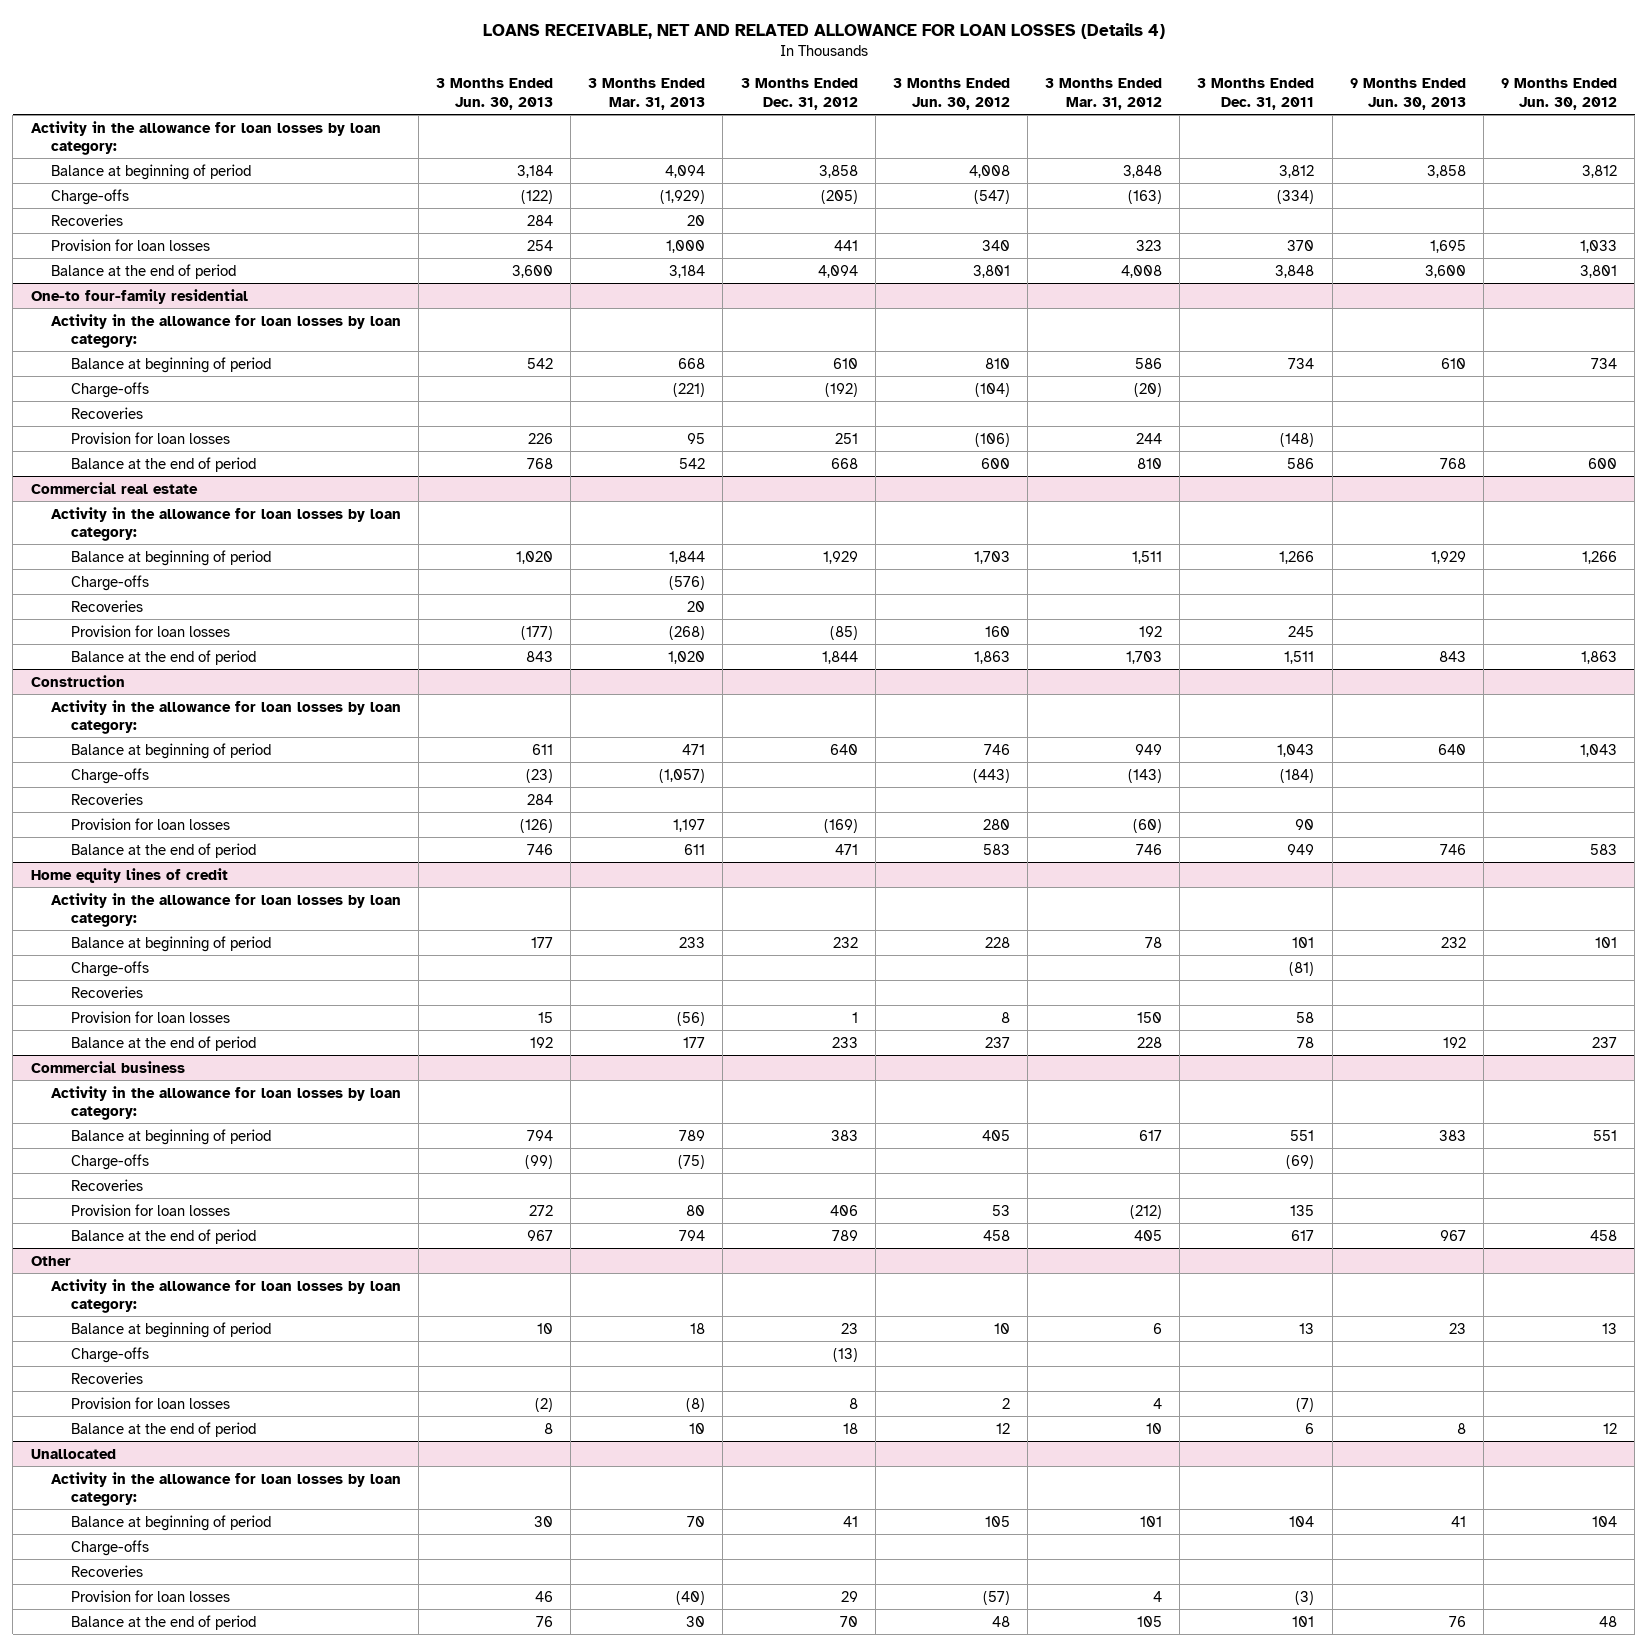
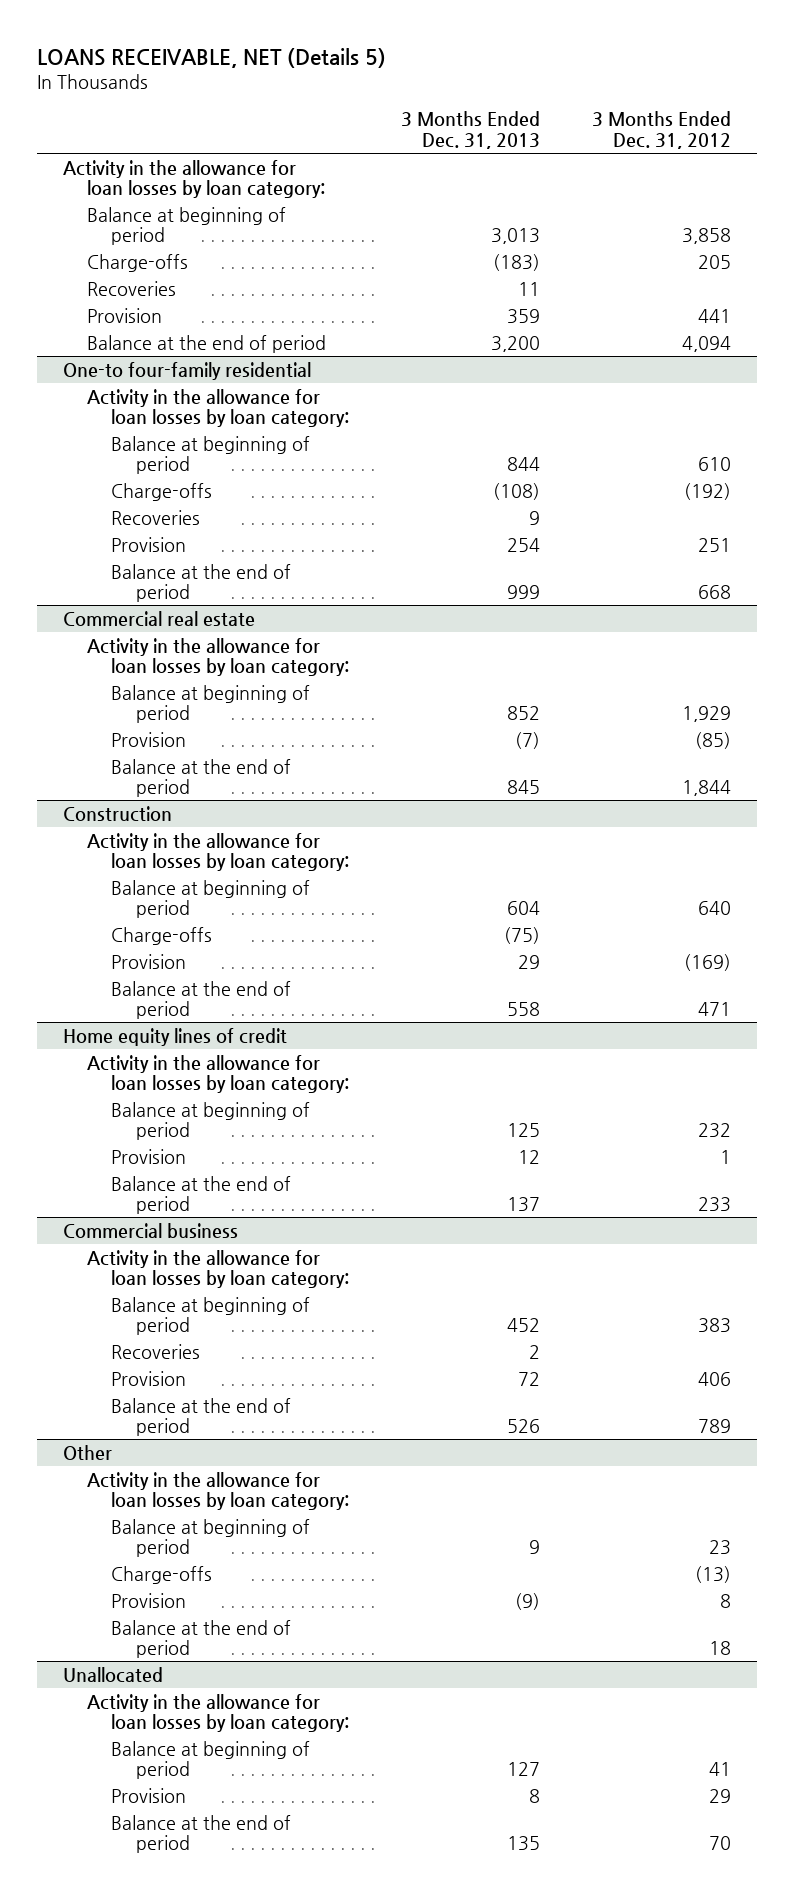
[482,22,1165,39] LOANS RECEIVABLE, NET AND RELATED ALLOWANCE FOR LOAN LOSSES (Details 4) -> [36,48,386,69] LOANS RECEIVABLE, NET (Details 5)
[435,78,553,110] 3 Months Ended Jun. 30, 2013 -> none
[588,78,706,110] 3 Months Ended Mar. 31, 2013 -> none
[892,78,1010,110] 3 Months Ended Jun. 30, 2012 -> none
[1045,78,1163,110] 3 Months Ended Mar. 31, 2012 -> none
[1197,78,1315,110] 3 Months Ended Dec. 31, 2011 -> none
[1349,78,1466,110] 9 Months Ended Jun. 30, 2013 -> none
[1501,78,1618,110] 9 Months Ended Jun. 30, 2012 -> none
none -> [401,111,541,149] 3 Months Ended Dec. 31, 2013
[820,189,858,204] (205) -> [698,254,732,269] 205
[50,238,210,251] Provision for loan losses -> [86,307,162,323] Provision
[70,431,230,444] Provision for loan losses -> [111,536,187,552] Provision
[70,574,149,591] Charge-offs -> none
[70,599,143,612] Recoveries -> none
[70,624,230,637] Provision for loan losses -> [111,731,187,747] Provision
[70,792,143,805] Recoveries -> none
[70,817,230,830] Provision for loan losses -> [111,953,187,969] Provision
[70,960,149,977] Charge-offs -> none
[70,985,143,998] Recoveries -> none
[70,1010,230,1023] Provision for loan losses -> [111,1148,187,1164] Provision
[70,1153,149,1170] Charge-offs -> none
[70,1203,230,1216] Provision for loan losses -> [111,1370,187,1386] Provision
[70,1371,143,1384] Recoveries -> none
[70,1396,230,1409] Provision for loan losses -> [111,1592,187,1608] Provision
[70,1539,149,1556] Charge-offs -> none
[70,1564,143,1577] Recoveries -> none
[70,1589,230,1602] Provision for loan losses -> [111,1787,187,1803] Provision

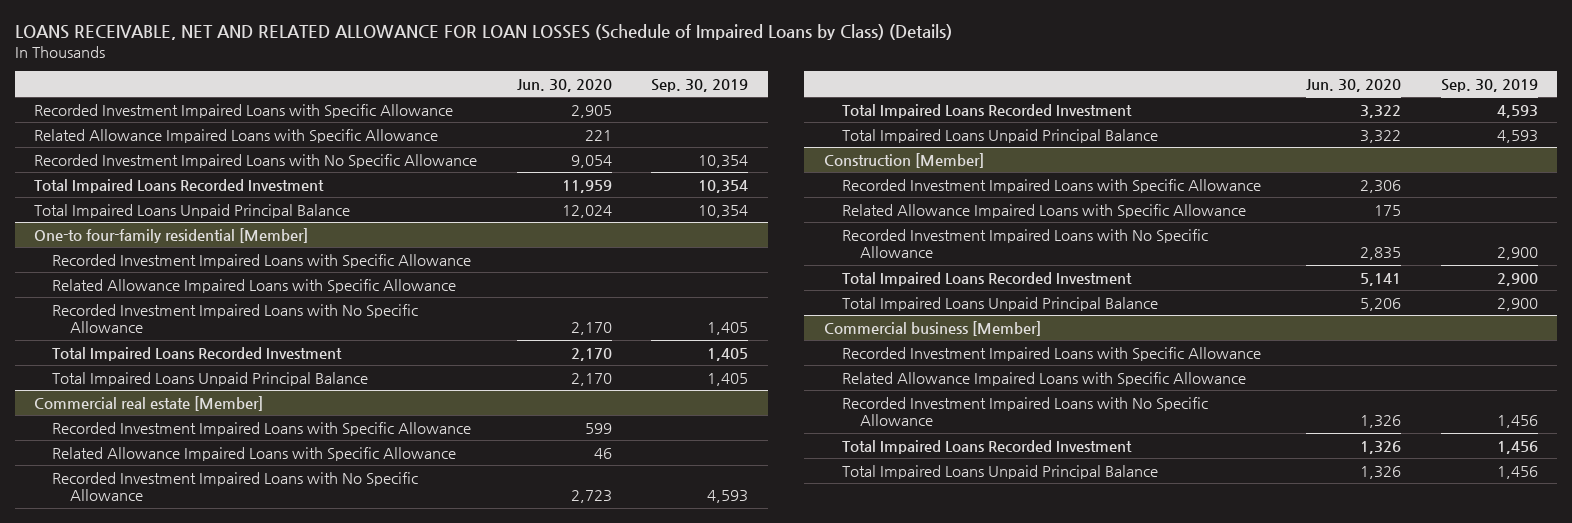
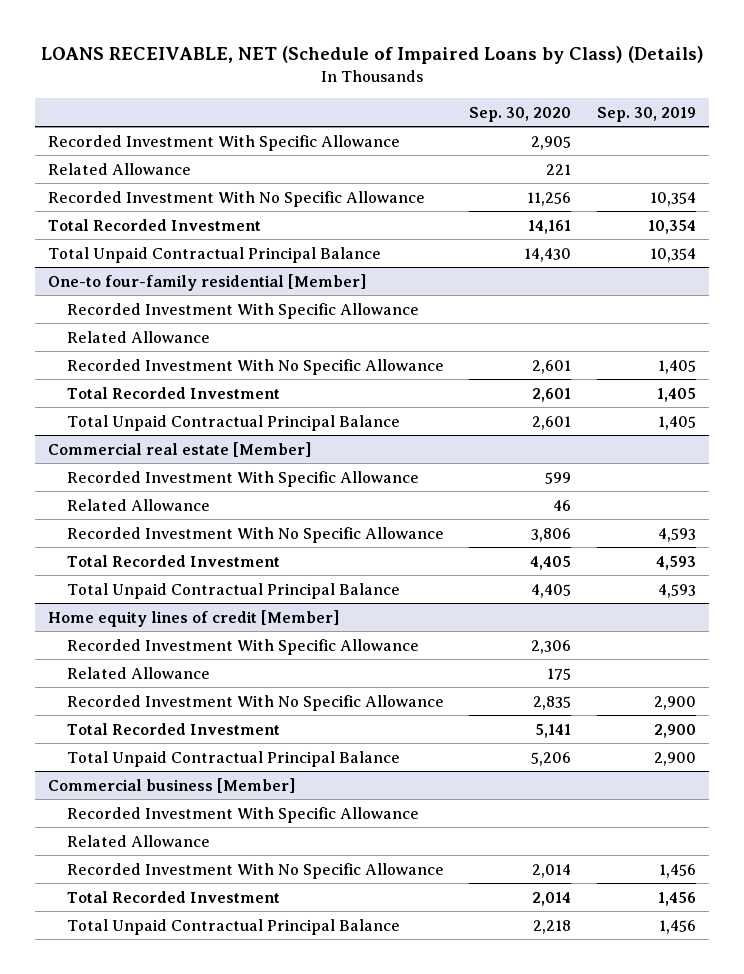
[14,24,952,41] LOANS RECEIVABLE, NET AND RELATED ALLOWANCE FOR LOAN LOSSES (Schedule of Impaired Loans by Class) (Details) -> [41,46,705,65] LOANS RECEIVABLE, NET (Schedule of Impaired Loans by Class) (Details)
[516,79,612,93] Jun. 30, 2020 -> none
none -> [469,106,572,122] Sep. 30, 2020
[34,103,454,118] Recorded Investment Impaired Loans with Specific Allowance -> [48,134,401,151] Recorded Investment With Specific Allowance
[34,128,439,143] Related Allowance Impaired Loans with Specific Allowance -> [48,162,192,175] Related Allowance
[34,153,478,168] Recorded Investment Impaired Loans with No Specific Allowance -> [48,190,426,207] Recorded Investment With No Specific Allowance
[34,178,325,193] Total Impaired Loans Recorded Investment -> [48,218,262,231] Total Recorded Investment
[34,203,351,218] Total Impaired Loans Unpaid Principal Balance -> [48,246,382,263] Total Unpaid Contractual Principal Balance
[52,253,472,268] Recorded Investment Impaired Loans with Specific Allowance -> [66,302,419,319] Recorded Investment With Specific Allowance
[52,278,457,293] Related Allowance Impaired Loans with Specific Allowance -> [66,330,210,343] Related Allowance
[52,303,419,334] Recorded Investment Impaired Loans with No Specific Allowance -> [66,358,444,375] Recorded Investment With No Specific Allowance
[52,346,343,361] Total Impaired Loans Recorded Investment -> [66,386,280,399] Total Recorded Investment
[52,371,369,386] Total Impaired Loans Unpaid Principal Balance -> [66,414,400,431] Total Unpaid Contractual Principal Balance
[823,152,984,168] Construction [Member] -> none
[52,421,472,436] Recorded Investment Impaired Loans with Specific Allowance -> [66,470,419,487] Recorded Investment With Specific Allowance
[52,446,457,461] Related Allowance Impaired Loans with Specific Allowance -> [66,498,210,511] Related Allowance
[52,471,419,502] Recorded Investment Impaired Loans with No Specific Allowance -> [66,526,444,543] Recorded Investment With No Specific Allowance
[841,103,1132,118] Total Impaired Loans Recorded Investment -> [66,554,280,567] Total Recorded Investment
[841,128,1158,143] Total Impaired Loans Unpaid Principal Balance -> [66,582,400,599] Total Unpaid Contractual Principal Balance
none -> [48,609,340,627] Home equity lines of credit [Member]
[841,178,1261,193] Recorded Investment Impaired Loans with Specific Allowance -> [66,638,419,655] Recorded Investment With Specific Allowance
[841,203,1246,218] Related Allowance Impaired Loans with Specific Allowance -> [66,666,210,679] Related Allowance
[841,228,1208,259] Recorded Investment Impaired Loans with No Specific Allowance -> [66,694,444,711] Recorded Investment With No Specific Allowance
[841,271,1132,286] Total Impaired Loans Recorded Investment -> [66,722,280,735] Total Recorded Investment
[841,296,1158,311] Total Impaired Loans Unpaid Principal Balance -> [66,750,400,767] Total Unpaid Contractual Principal Balance
[841,346,1261,361] Recorded Investment Impaired Loans with Specific Allowance -> [66,806,419,823] Recorded Investment With Specific Allowance
[841,371,1246,386] Related Allowance Impaired Loans with Specific Allowance -> [66,834,210,847] Related Allowance
[841,396,1208,427] Recorded Investment Impaired Loans with No Specific Allowance -> [66,862,444,879] Recorded Investment With No Specific Allowance
[841,439,1132,454] Total Impaired Loans Recorded Investment -> [66,890,280,903] Total Recorded Investment
[841,464,1158,479] Total Impaired Loans Unpaid Principal Balance -> [66,918,400,935] Total Unpaid Contractual Principal Balance

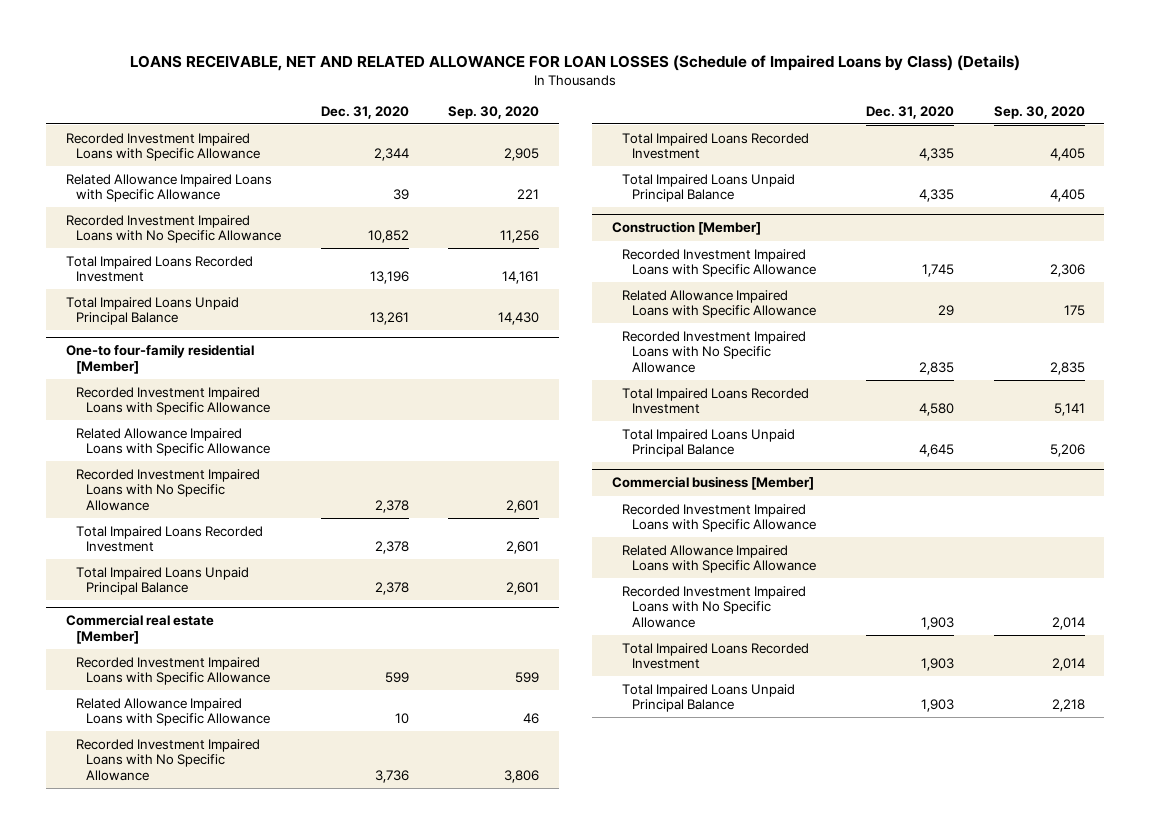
[41,46,705,65] LOANS RECEIVABLE, NET (Schedule of Impaired Loans by Class) (Details) -> [130,54,1021,71] LOANS RECEIVABLE, NET AND RELATED ALLOWANCE FOR LOAN LOSSES (Schedule of Impaired Loans by Class) (Details)
[597,106,697,122] Sep. 30, 2019 -> none
none -> [320,105,409,119] Dec. 31, 2020
[48,134,401,151] Recorded Investment With Specific Allowance -> [66,132,261,162] Recorded Investment Impaired Loans with Specific Allowance
[48,162,192,175] Related Allowance -> [66,173,273,203] Related Allowance Impaired Loans with Specific Allowance
[48,190,426,207] Recorded Investment With No Specific Allowance -> [66,214,282,244] Recorded Investment Impaired Loans with No Specific Allowance
[48,218,262,231] Total Recorded Investment -> [66,255,254,283] Total Impaired Loans Recorded Investment
[48,246,382,263] Total Unpaid Contractual Principal Balance -> [66,296,240,326] Total Impaired Loans Unpaid Principal Balance
[66,302,419,319] Recorded Investment With Specific Allowance -> [76,386,271,416] Recorded Investment Impaired Loans with Specific Allowance
[66,330,210,343] Related Allowance -> [76,427,271,457] Related Allowance Impaired Loans with Specific Allowance
[66,358,444,375] Recorded Investment With No Specific Allowance -> [76,468,261,511] Recorded Investment Impaired Loans with No Specific Allowance
[66,386,280,399] Total Recorded Investment -> [76,525,264,553] Total Impaired Loans Recorded Investment
[66,414,400,431] Total Unpaid Contractual Principal Balance -> [76,566,250,596] Total Impaired Loans Unpaid Principal Balance
[48,609,340,627] Home equity lines of credit [Member] -> none
[66,470,419,487] Recorded Investment With Specific Allowance -> [76,656,271,686] Recorded Investment Impaired Loans with Specific Allowance
[66,498,210,511] Related Allowance -> [76,697,271,727] Related Allowance Impaired Loans with Specific Allowance
[66,526,444,543] Recorded Investment With No Specific Allowance -> [76,738,261,781] Recorded Investment Impaired Loans with No Specific Allowance
[66,554,280,567] Total Recorded Investment -> [621,132,809,160] Total Impaired Loans Recorded Investment
[66,582,400,599] Total Unpaid Contractual Principal Balance -> [621,173,795,203] Total Impaired Loans Unpaid Principal Balance
none -> [611,221,761,236] Construction [Member]
[66,638,419,655] Recorded Investment With Specific Allowance -> [621,248,816,278] Recorded Investment Impaired Loans with Specific Allowance
[66,666,210,679] Related Allowance -> [621,289,816,319] Related Allowance Impaired Loans with Specific Allowance
[66,694,444,711] Recorded Investment With No Specific Allowance -> [621,330,806,373] Recorded Investment Impaired Loans with No Specific Allowance
[66,722,280,735] Total Recorded Investment -> [621,387,809,415] Total Impaired Loans Recorded Investment
[66,750,400,767] Total Unpaid Contractual Principal Balance -> [621,428,795,458] Total Impaired Loans Unpaid Principal Balance
[66,806,419,823] Recorded Investment With Specific Allowance -> [621,503,816,533] Recorded Investment Impaired Loans with Specific Allowance
[66,834,210,847] Related Allowance -> [621,544,816,574] Related Allowance Impaired Loans with Specific Allowance
[66,862,444,879] Recorded Investment With No Specific Allowance -> [621,585,806,628] Recorded Investment Impaired Loans with No Specific Allowance
[66,890,280,903] Total Recorded Investment -> [621,642,809,670] Total Impaired Loans Recorded Investment
[66,918,400,935] Total Unpaid Contractual Principal Balance -> [621,683,795,713] Total Impaired Loans Unpaid Principal Balance

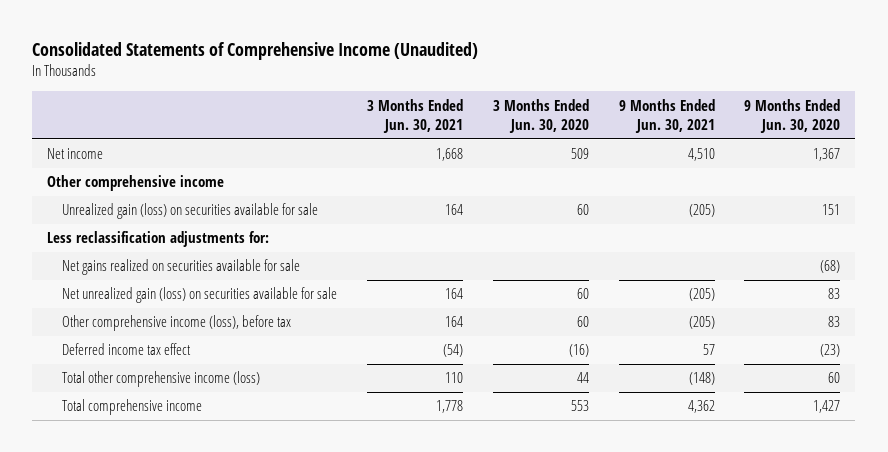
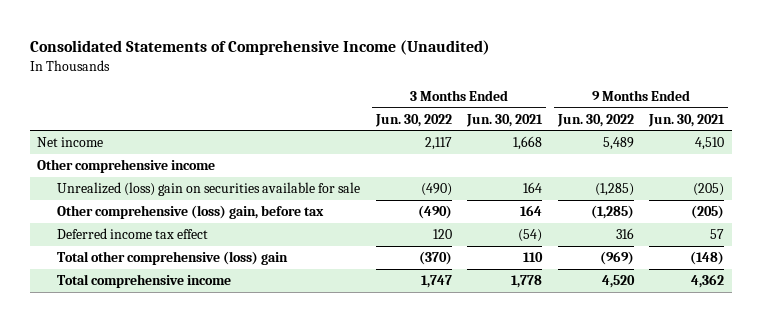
[492,98,589,133] 3 Months Ended Jun. 30, 2020 -> none
[744,98,841,133] 9 Months Ended Jun. 30, 2020 -> none
none -> [374,113,452,127] Jun. 30, 2022
none -> [556,113,634,127] Jun. 30, 2022
[47,231,270,248] Less reclassification adjustments for: -> none
[62,259,301,276] Net gains realized on securities available for sale -> none
[62,287,338,304] Net unrealized gain (loss) on securities available for sale -> none
[62,203,319,220] Unrealized gain (loss) on securities available for sale -> [57,182,361,197] Unrealized (loss) gain on securities available for sale
[62,315,292,332] Other comprehensive income (loss), before tax -> [57,205,325,220] Other comprehensive (loss) gain, before tax
[62,371,261,388] Total other comprehensive income (loss) -> [57,251,289,266] Total other comprehensive (loss) gain

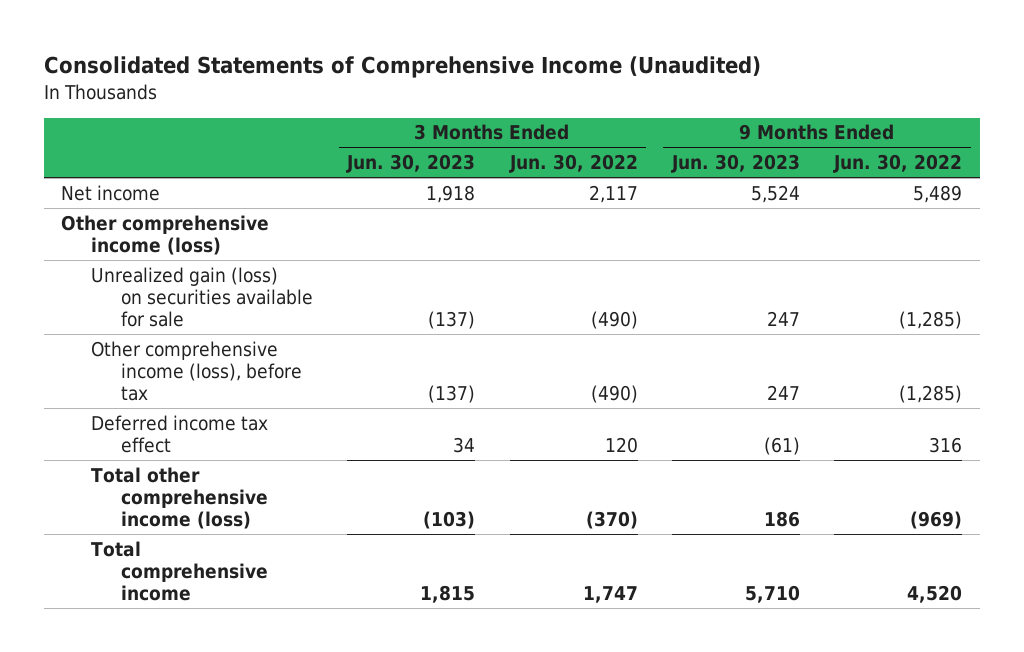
[466,113,544,127] Jun. 30, 2021 -> none
[648,113,726,127] Jun. 30, 2021 -> none
none -> [346,154,476,174] Jun. 30, 2023
none -> [671,154,801,174] Jun. 30, 2023
[37,159,216,174] Other comprehensive income -> [61,214,270,255] Other comprehensive income (loss)
[57,182,361,197] Unrealized (loss) gain on securities available for sale -> [91,266,313,328] Unrealized gain (loss) on securities available for sale
[57,205,325,220] Other comprehensive (loss) gain, before tax -> [91,340,302,402] Other comprehensive income (loss), before tax
[57,251,289,266] Total other comprehensive (loss) gain -> [91,466,268,530] Total other comprehensive income (loss)

